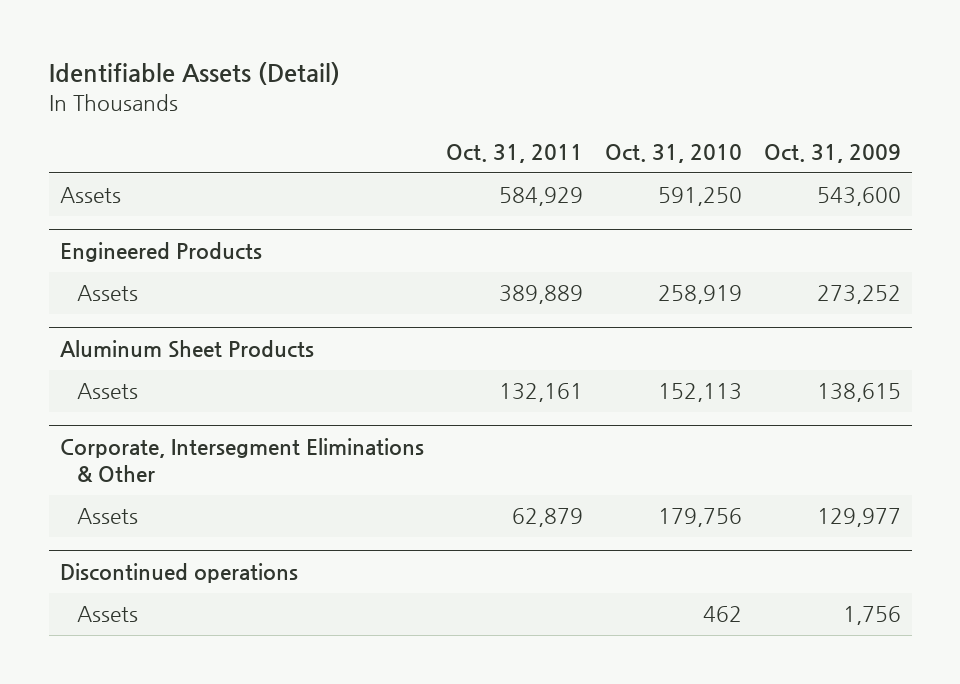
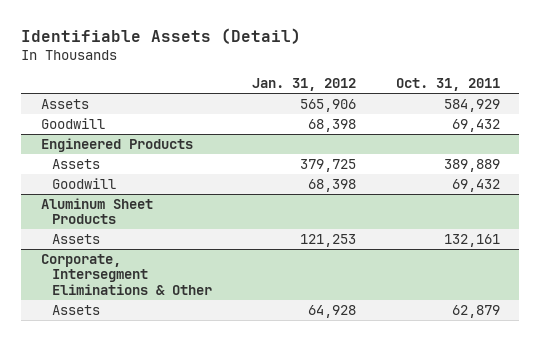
[604,144,742,164] Oct. 31, 2010 -> none
[763,144,901,164] Oct. 31, 2009 -> none
none -> [251,78,356,92] Jan. 31, 2012
none -> [41,117,106,129] Goodwill
none -> [51,177,116,189] Goodwill
[59,562,298,583] Discontinued operations -> none
[76,606,138,623] Assets -> none

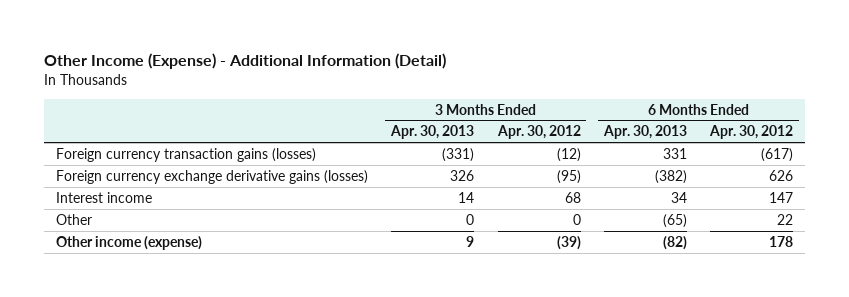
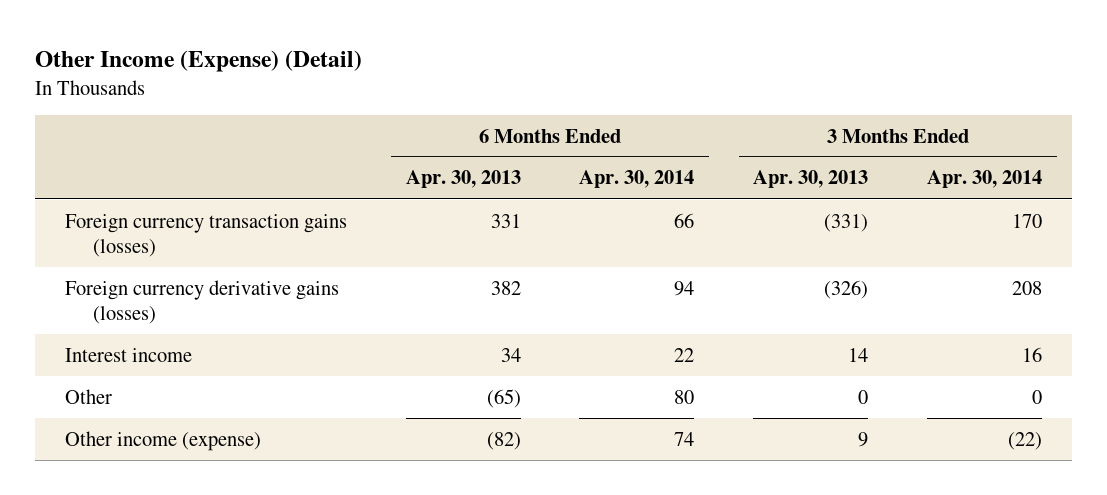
[44,53,447,70] Other Income (Expense) - Additional Information (Detail) -> [35,49,363,72] Other Income (Expense) (Detail)
[496,125,581,140] Apr. 30, 2012 -> none
[709,125,794,140] Apr. 30, 2012 -> none
none -> [579,170,695,189] Apr. 30, 2014
none -> [927,170,1043,189] Apr. 30, 2014
[55,169,368,184] Foreign currency exchange derivative gains (losses) -> [64,279,339,325] Foreign currency derivative gains (losses)
[450,169,475,181] 326 -> [824,279,869,299] (326)
[654,169,687,184] (382) -> [490,280,521,295] 382

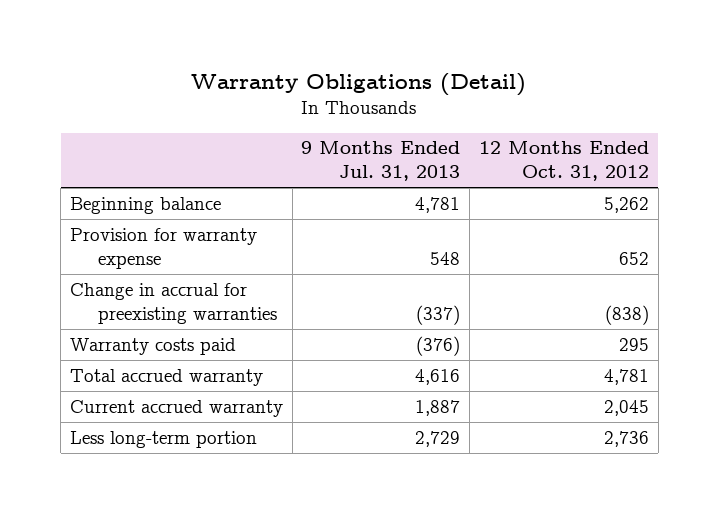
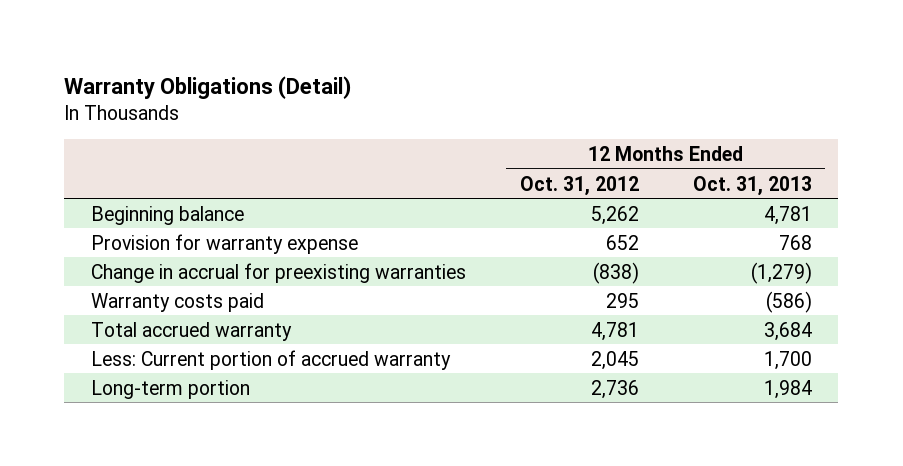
[301,141,461,182] 9 Months Ended Jul. 31, 2013 -> none
none -> [692,175,812,196] Oct. 31, 2013
[69,399,283,417] Current accrued warranty -> [91,349,452,370] Less: Current portion of accrued warranty
[69,430,257,448] Less long-term portion -> [91,379,251,399] Long-term portion

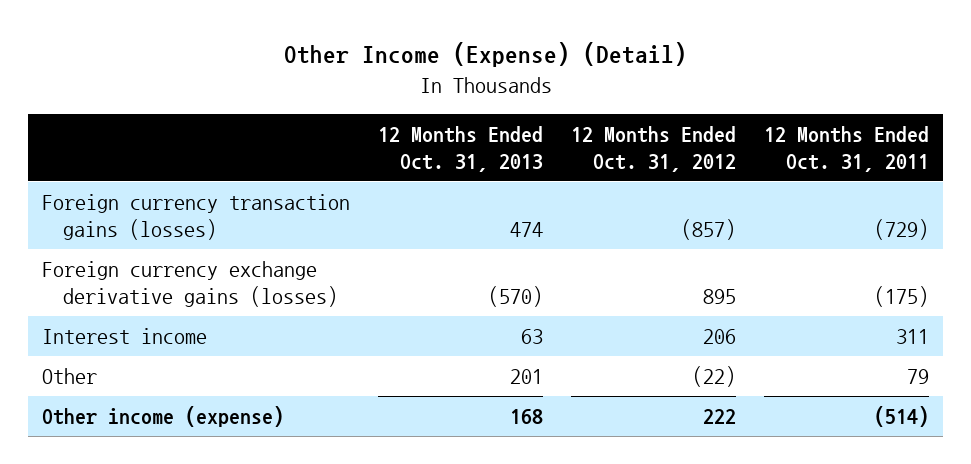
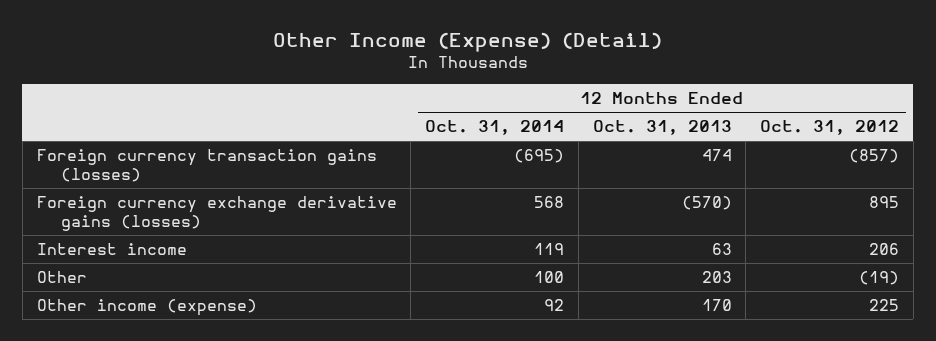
[764,125,930,172] 12 Months Ended Oct. 31, 2011 -> none
none -> [425,120,565,136] Oct. 31, 2014
[510,368,544,384] 201 -> [701,270,732,283] 203
[692,365,737,387] (22) -> [859,270,900,285] (19)
[510,408,544,424] 168 -> [701,298,732,311] 170
[703,408,737,424] 222 -> [869,298,900,311] 225

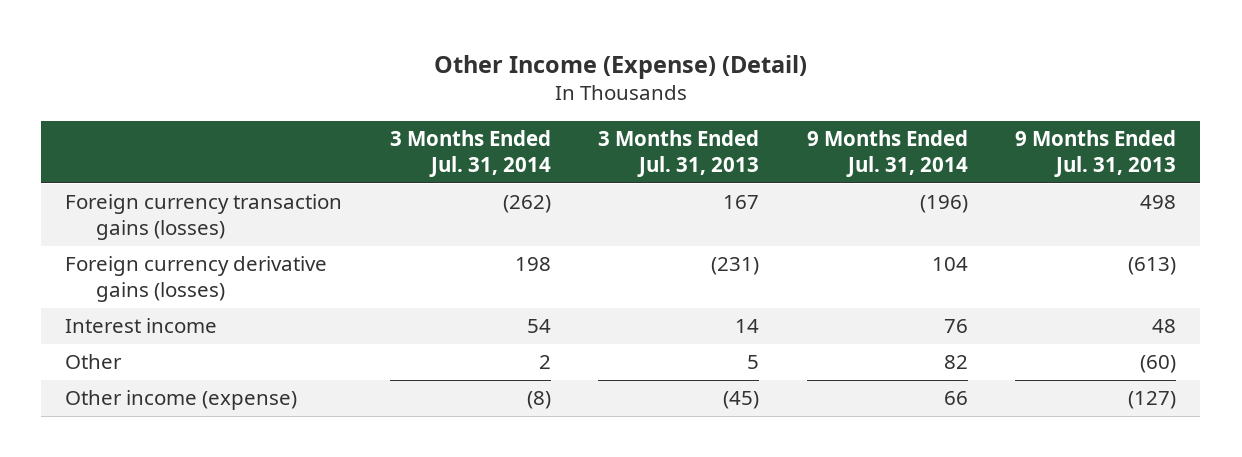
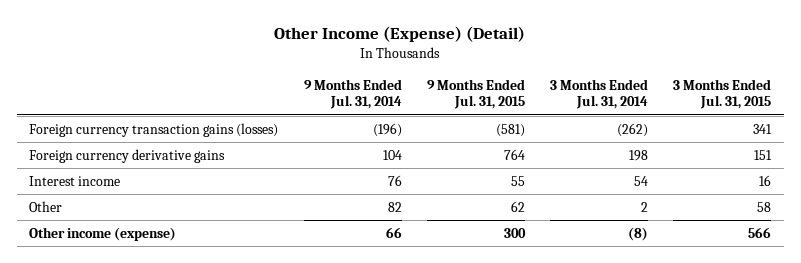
[598,129,760,177] 3 Months Ended Jul. 31, 2013 -> none
[1015,129,1177,177] 9 Months Ended Jul. 31, 2013 -> none
none -> [426,79,525,110] 9 Months Ended Jul. 31, 2015
none -> [673,79,772,110] 3 Months Ended Jul. 31, 2015
[65,256,328,303] Foreign currency derivative gains (losses) -> [29,148,226,163] Foreign currency derivative gains

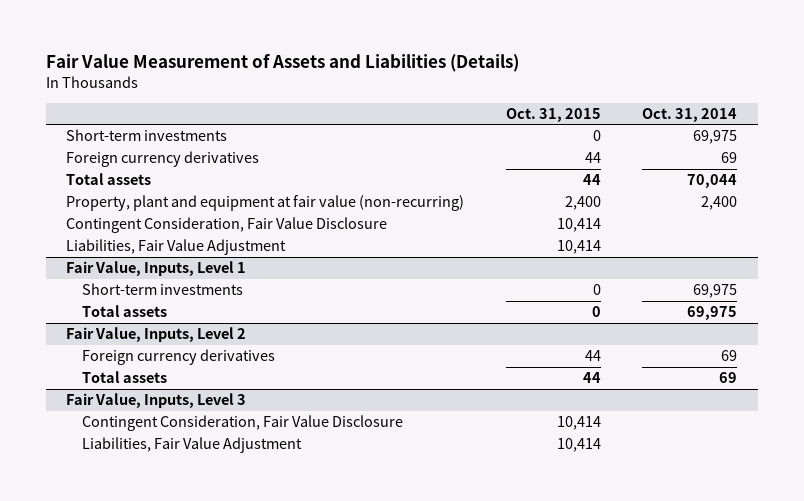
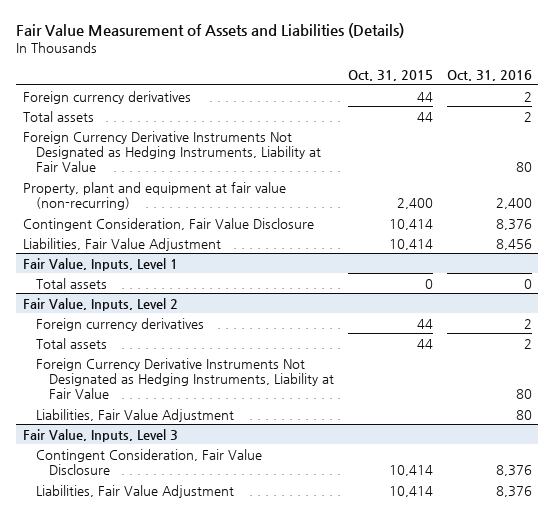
[642,107,738,122] Oct. 31, 2014 -> none
none -> [446,70,532,82] Oct. 31, 2016
[66,129,228,142] Short-term investments -> none
none -> [22,130,322,173] Foreign Currency Derivative Instruments Not Designated as Hedging Instruments, Liability at Fair Value
[82,283,244,296] Short-term investments -> none
none -> [36,357,335,400] Foreign Currency Derivative Instruments Not Designated as Hedging Instruments, Liability at Fair Value
none -> [36,408,235,422] Liabilities, Fair Value Adjustment

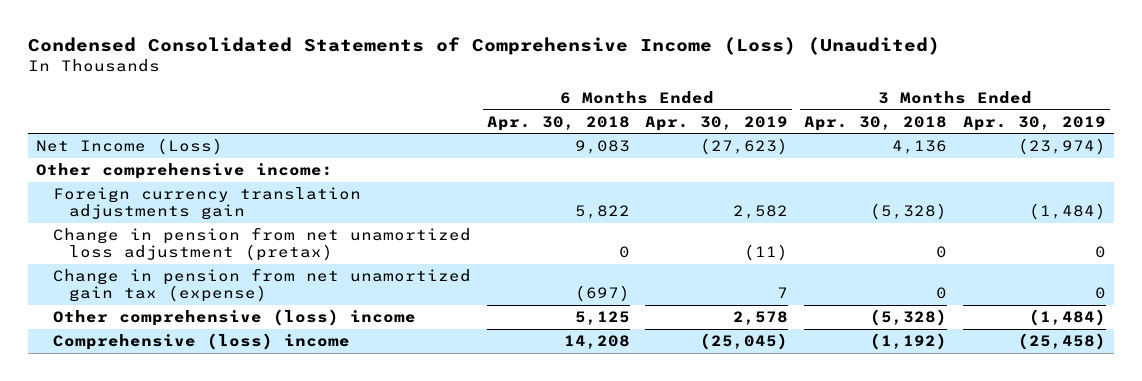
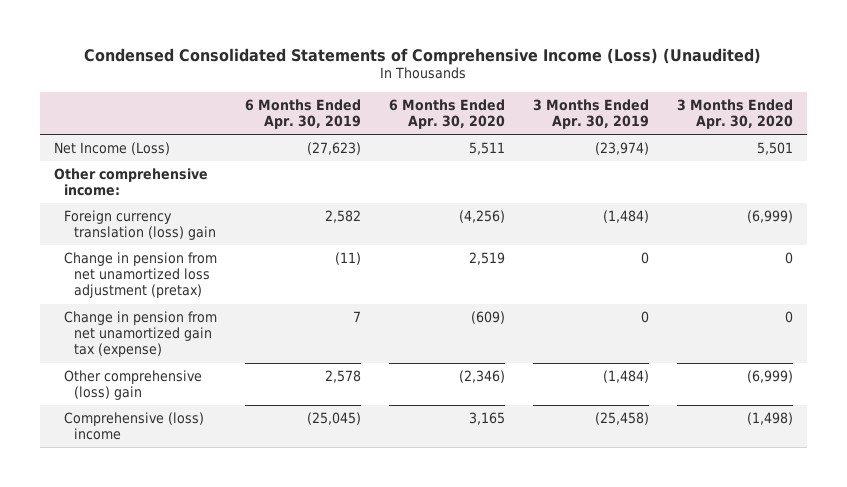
[486,115,630,131] Apr. 30, 2018 -> none
[804,115,948,131] Apr. 30, 2018 -> none
none -> [388,98,505,129] 6 Months Ended Apr. 30, 2020
none -> [676,98,793,129] 3 Months Ended Apr. 30, 2020
[52,186,361,221] Foreign currency translation adjustments gain -> [63,209,216,241] Foreign currency translation (loss) gain
[52,308,416,326] Other comprehensive (loss) income -> [63,369,202,401] Other comprehensive (loss) gain

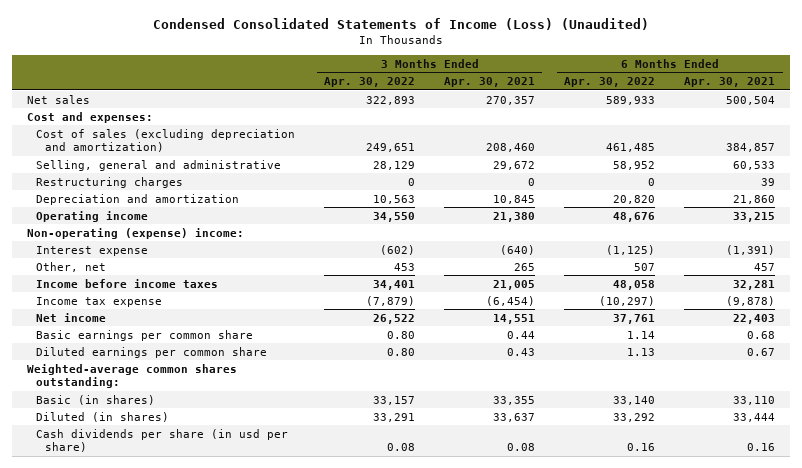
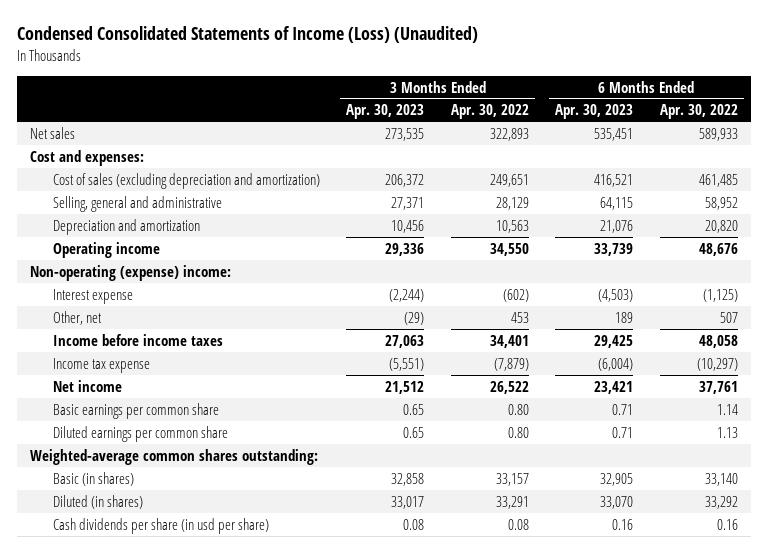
[444,76,536,87] Apr. 30, 2021 -> none
[684,76,776,87] Apr. 30, 2021 -> none
none -> [346,104,425,120] Apr. 30, 2023
none -> [555,104,634,120] Apr. 30, 2023
[35,176,183,188] Restructuring charges -> none

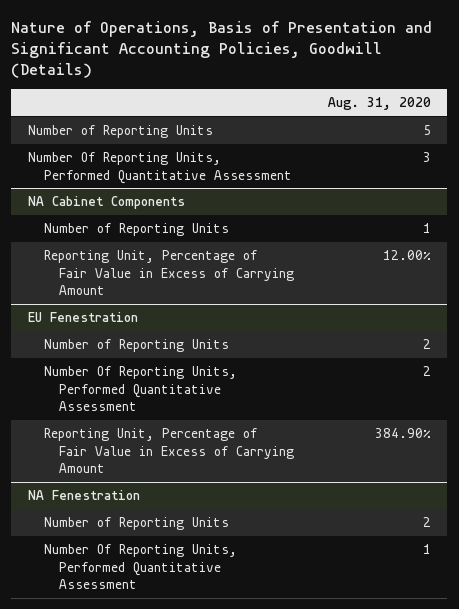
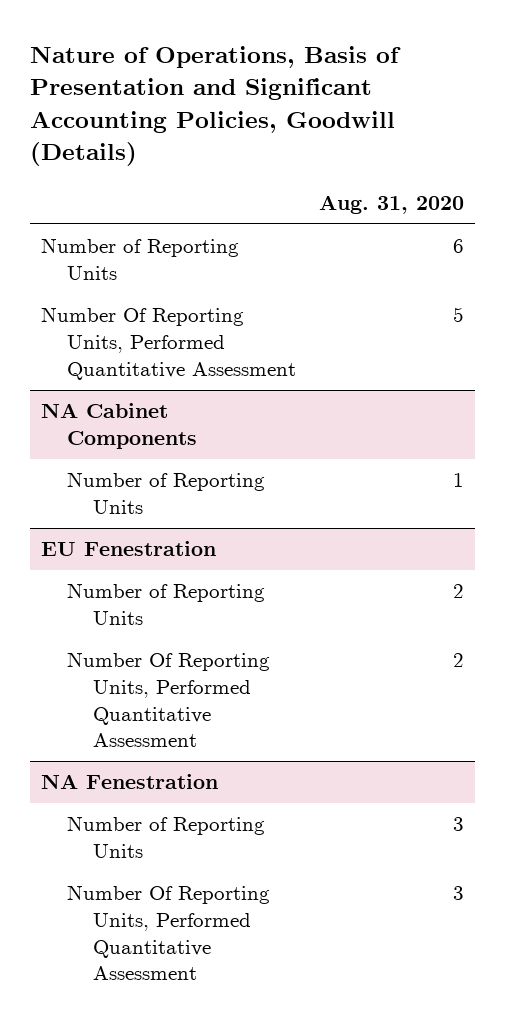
[422,125,431,136] 5 -> [452,239,464,254] 6
[422,152,431,163] 3 -> [452,307,464,323] 5
[43,250,295,296] Reporting Unit, Percentage of Fair Value in Excess of Carrying Amount -> none
[43,428,295,474] Reporting Unit, Percentage of Fair Value in Excess of Carrying Amount -> none
[422,517,431,528] 2 -> [452,817,464,832] 3
[422,544,431,555] 1 -> [452,886,464,901] 3

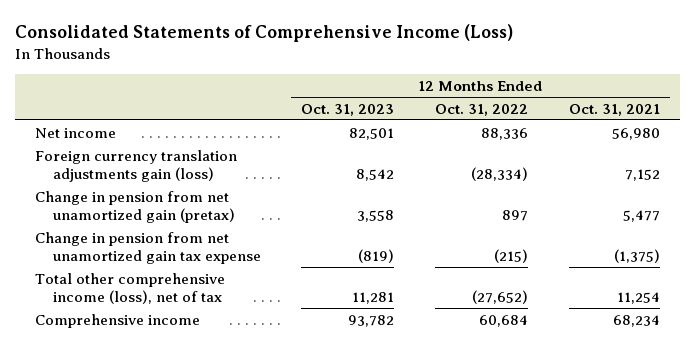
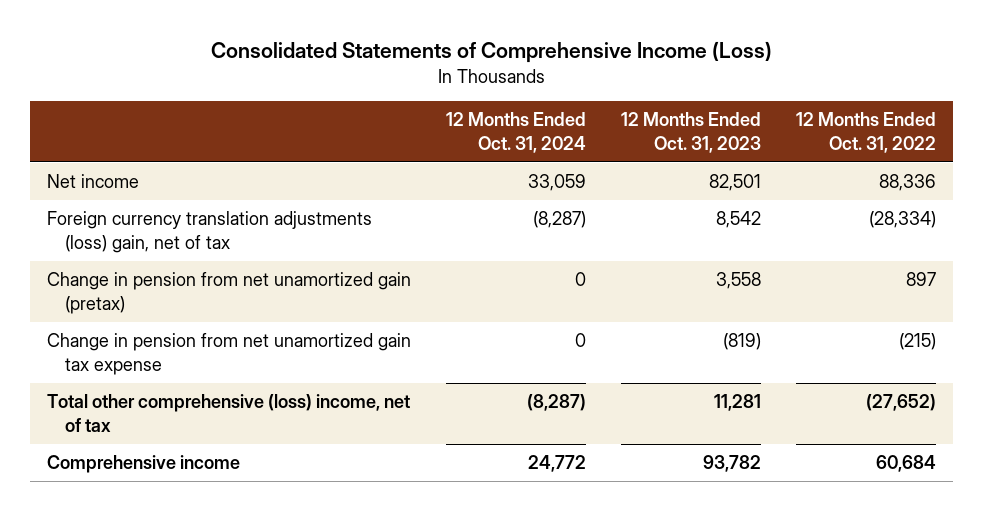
[568,103,660,116] Oct. 31, 2021 -> none
none -> [446,112,587,153] 12 Months Ended Oct. 31, 2024
[35,149,238,182] Foreign currency translation adjustments gain (loss) -> [47,211,373,253] Foreign currency translation adjustments (loss) gain, net of tax
[35,272,226,304] Total other comprehensive income (loss), net of tax -> [47,394,411,432] Total other comprehensive (loss) income, net of tax

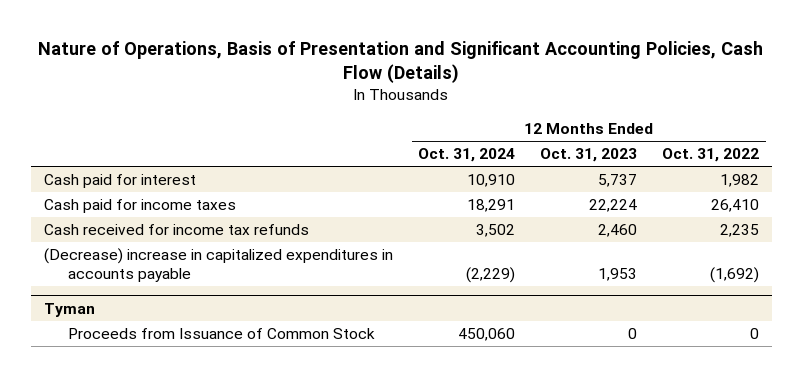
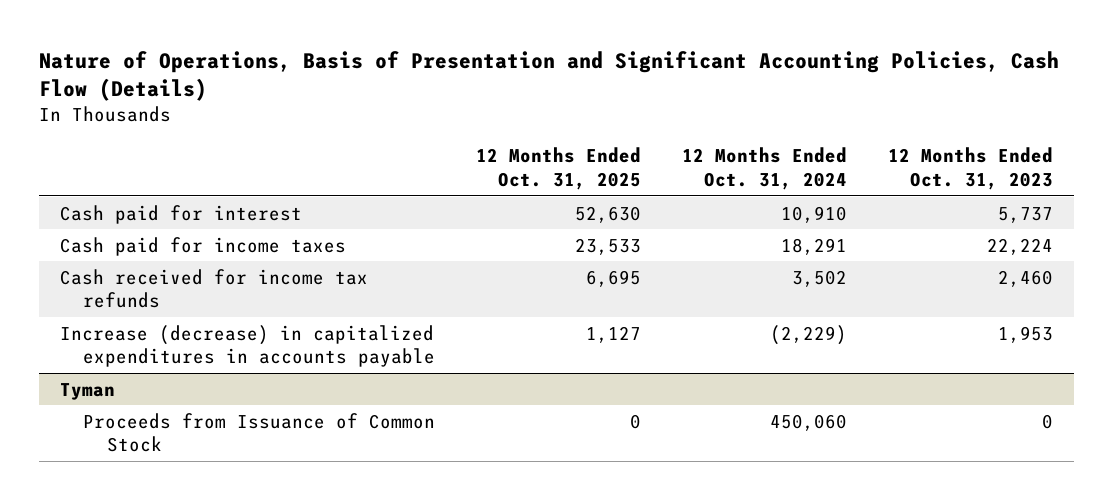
[662,148,760,163] Oct. 31, 2022 -> none
none -> [476,147,642,191] 12 Months Ended Oct. 31, 2025
[43,248,393,283] (Decrease) increase in capitalized expenditures in accounts payable -> [59,324,436,368] Increase (decrease) in capitalized expenditures in accounts payable

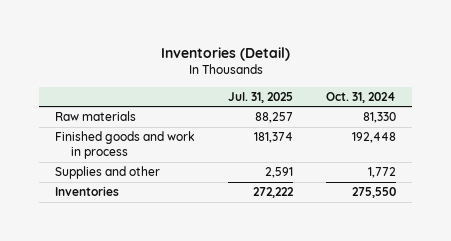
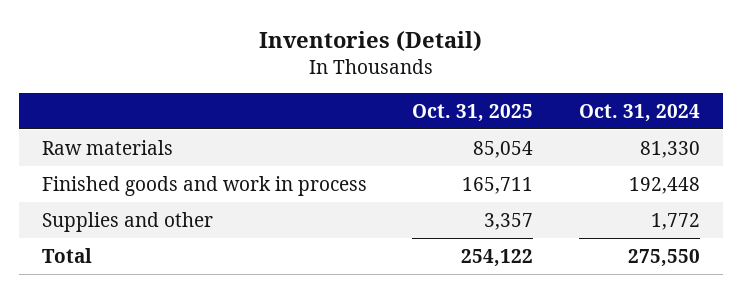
[228,91,294,103] Jul. 31, 2025 -> none
none -> [412,103,534,122] Oct. 31, 2025
[55,186,120,197] Inventories -> [41,247,92,263] Total

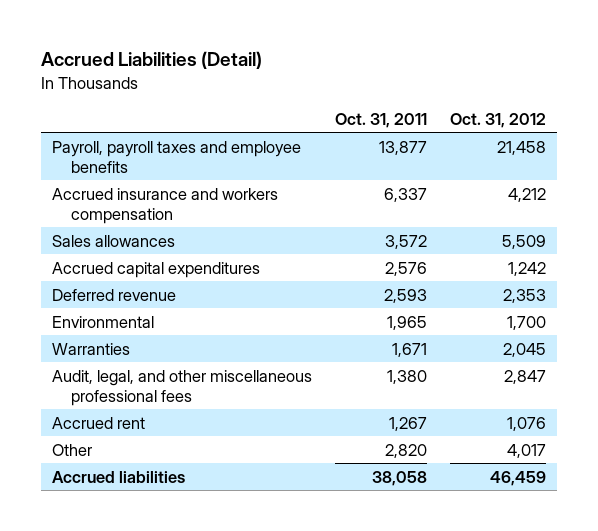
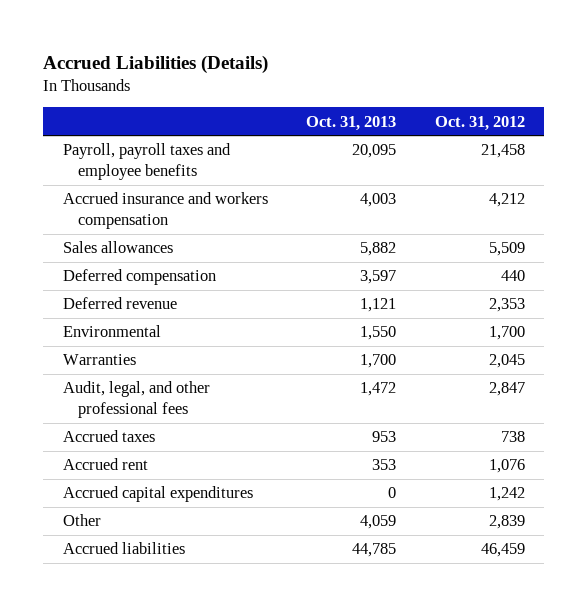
[40,51,262,70] Accrued Liabilities (Detail) -> [43,54,269,74] Accrued Liabilities (Details)
[334,112,427,128] Oct. 31, 2011 -> none
none -> [306,115,397,131] Oct. 31, 2013
none -> [62,269,216,286] Deferred compensation
[52,369,313,406] Audit, legal, and other miscellaneous professional fees -> [62,381,210,419] Audit, legal, and other professional fees
none -> [62,430,155,443] Accrued taxes
[52,261,261,278] Accrued capital expenditures -> [62,486,253,503] Accrued capital expenditures
[506,443,546,458] 4,017 -> [489,515,526,530] 2,839

